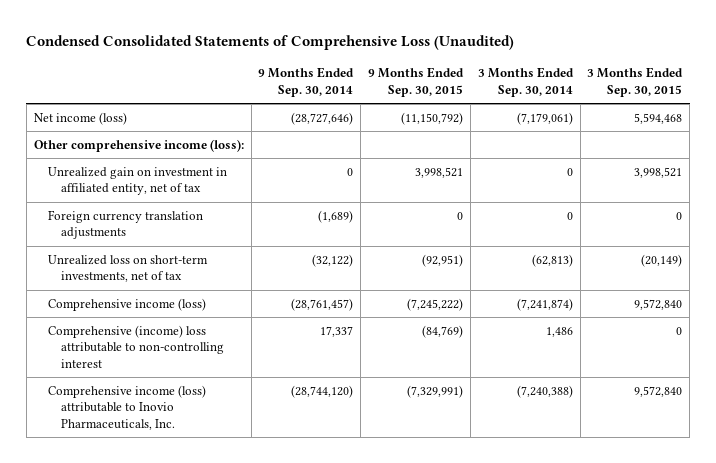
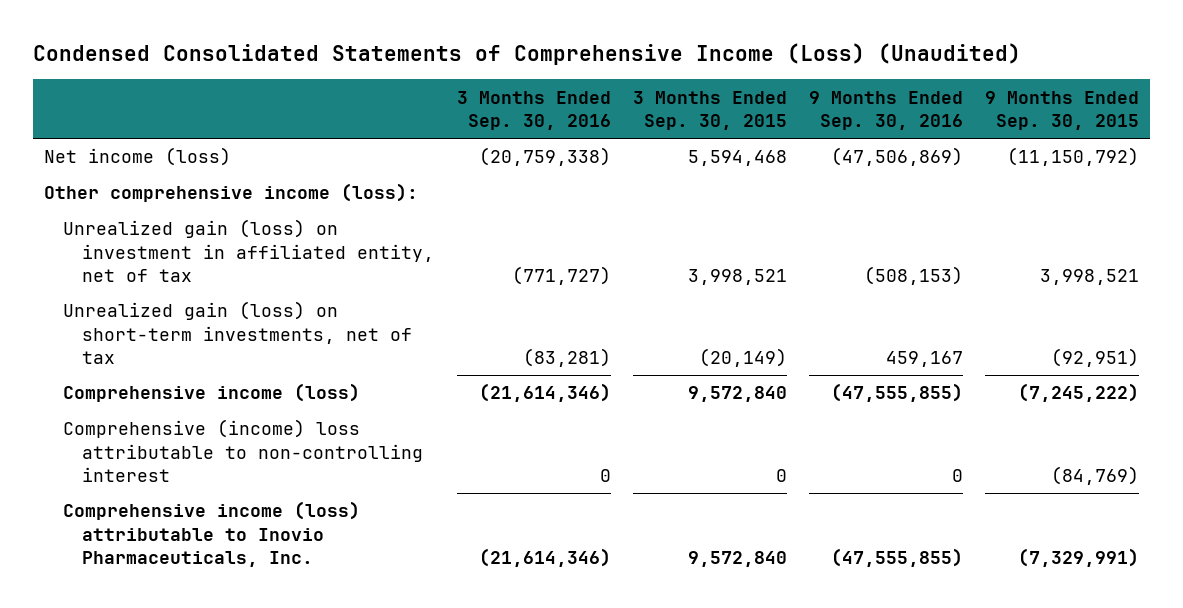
[26,35,515,51] Condensed Consolidated Statements of Comprehensive Loss (Unaudited) -> [33,43,1022,66] Condensed Consolidated Statements of Comprehensive Income (Loss) (Unaudited)
[258,67,355,97] 9 Months Ended Sep. 30, 2014 -> none
[477,67,574,97] 3 Months Ended Sep. 30, 2014 -> none
none -> [456,90,611,131] 3 Months Ended Sep. 30, 2016
none -> [809,90,964,131] 9 Months Ended Sep. 30, 2016
[47,209,203,240] Foreign currency translation adjustments -> none
[47,166,227,196] Unrealized gain on investment in affiliated entity, net of tax -> [63,219,435,282] Unrealized gain (loss) on investment in affiliated entity, net of tax
[47,254,208,283] Unrealized loss on short-term investments, net of tax -> [63,301,413,364] Unrealized gain (loss) on short-term investments, net of tax

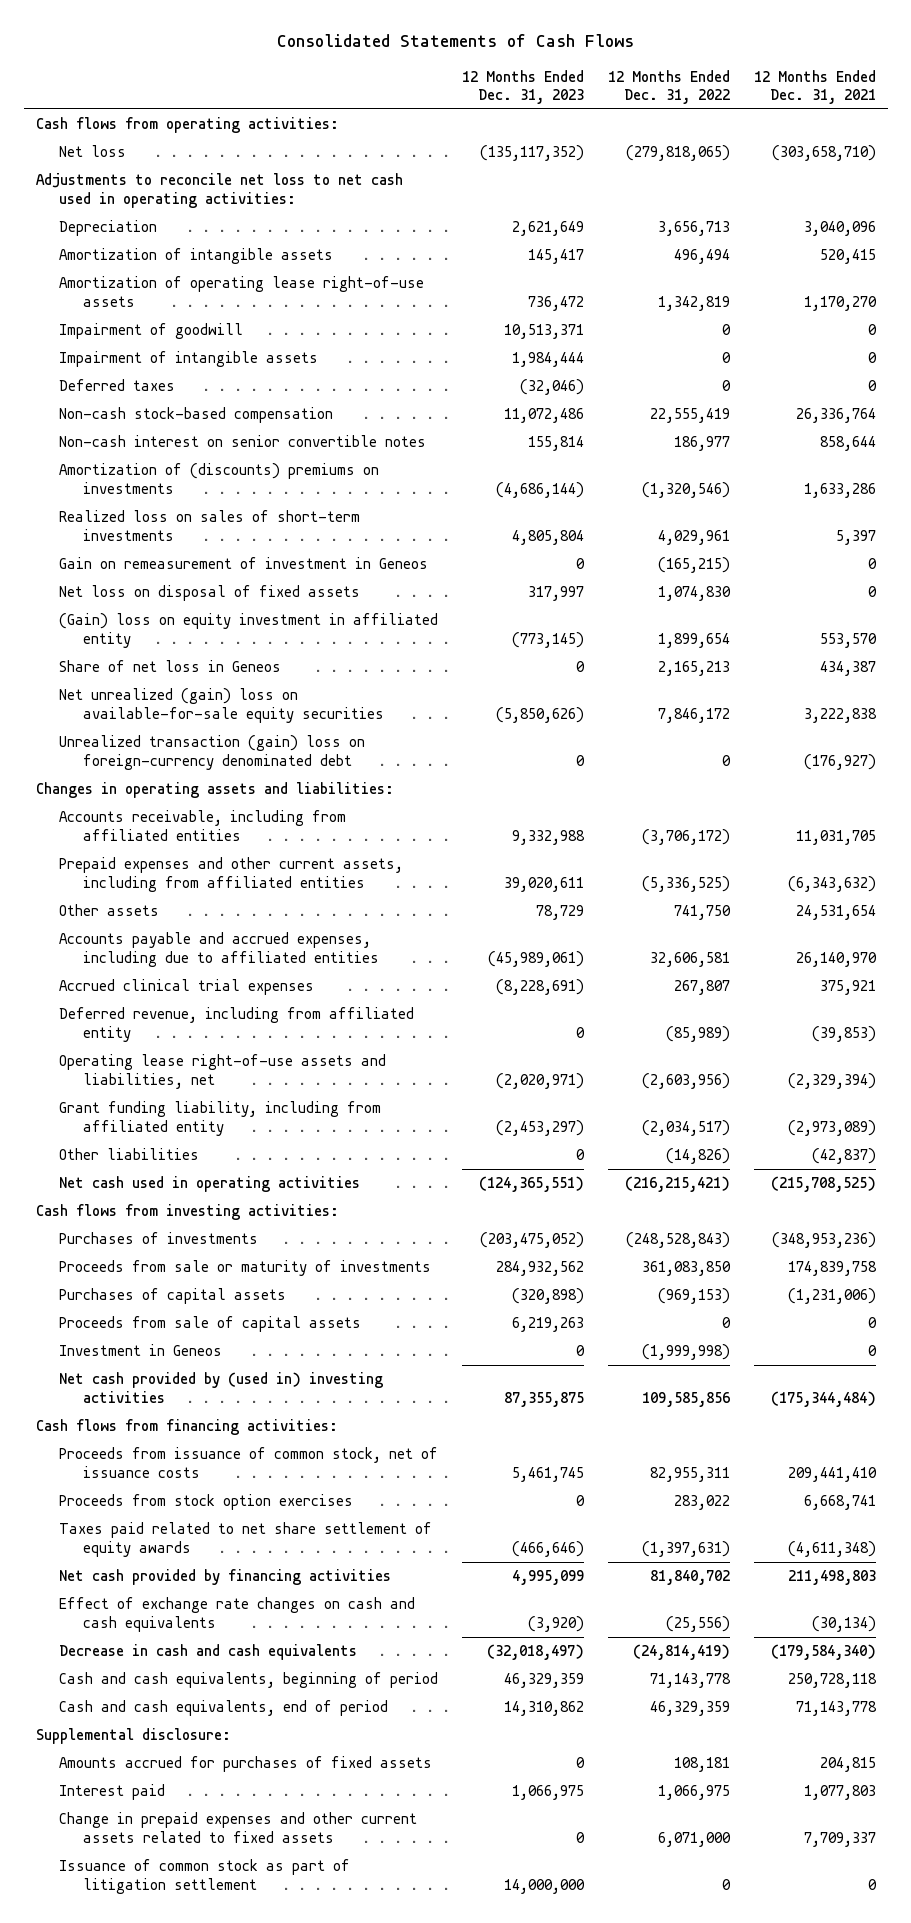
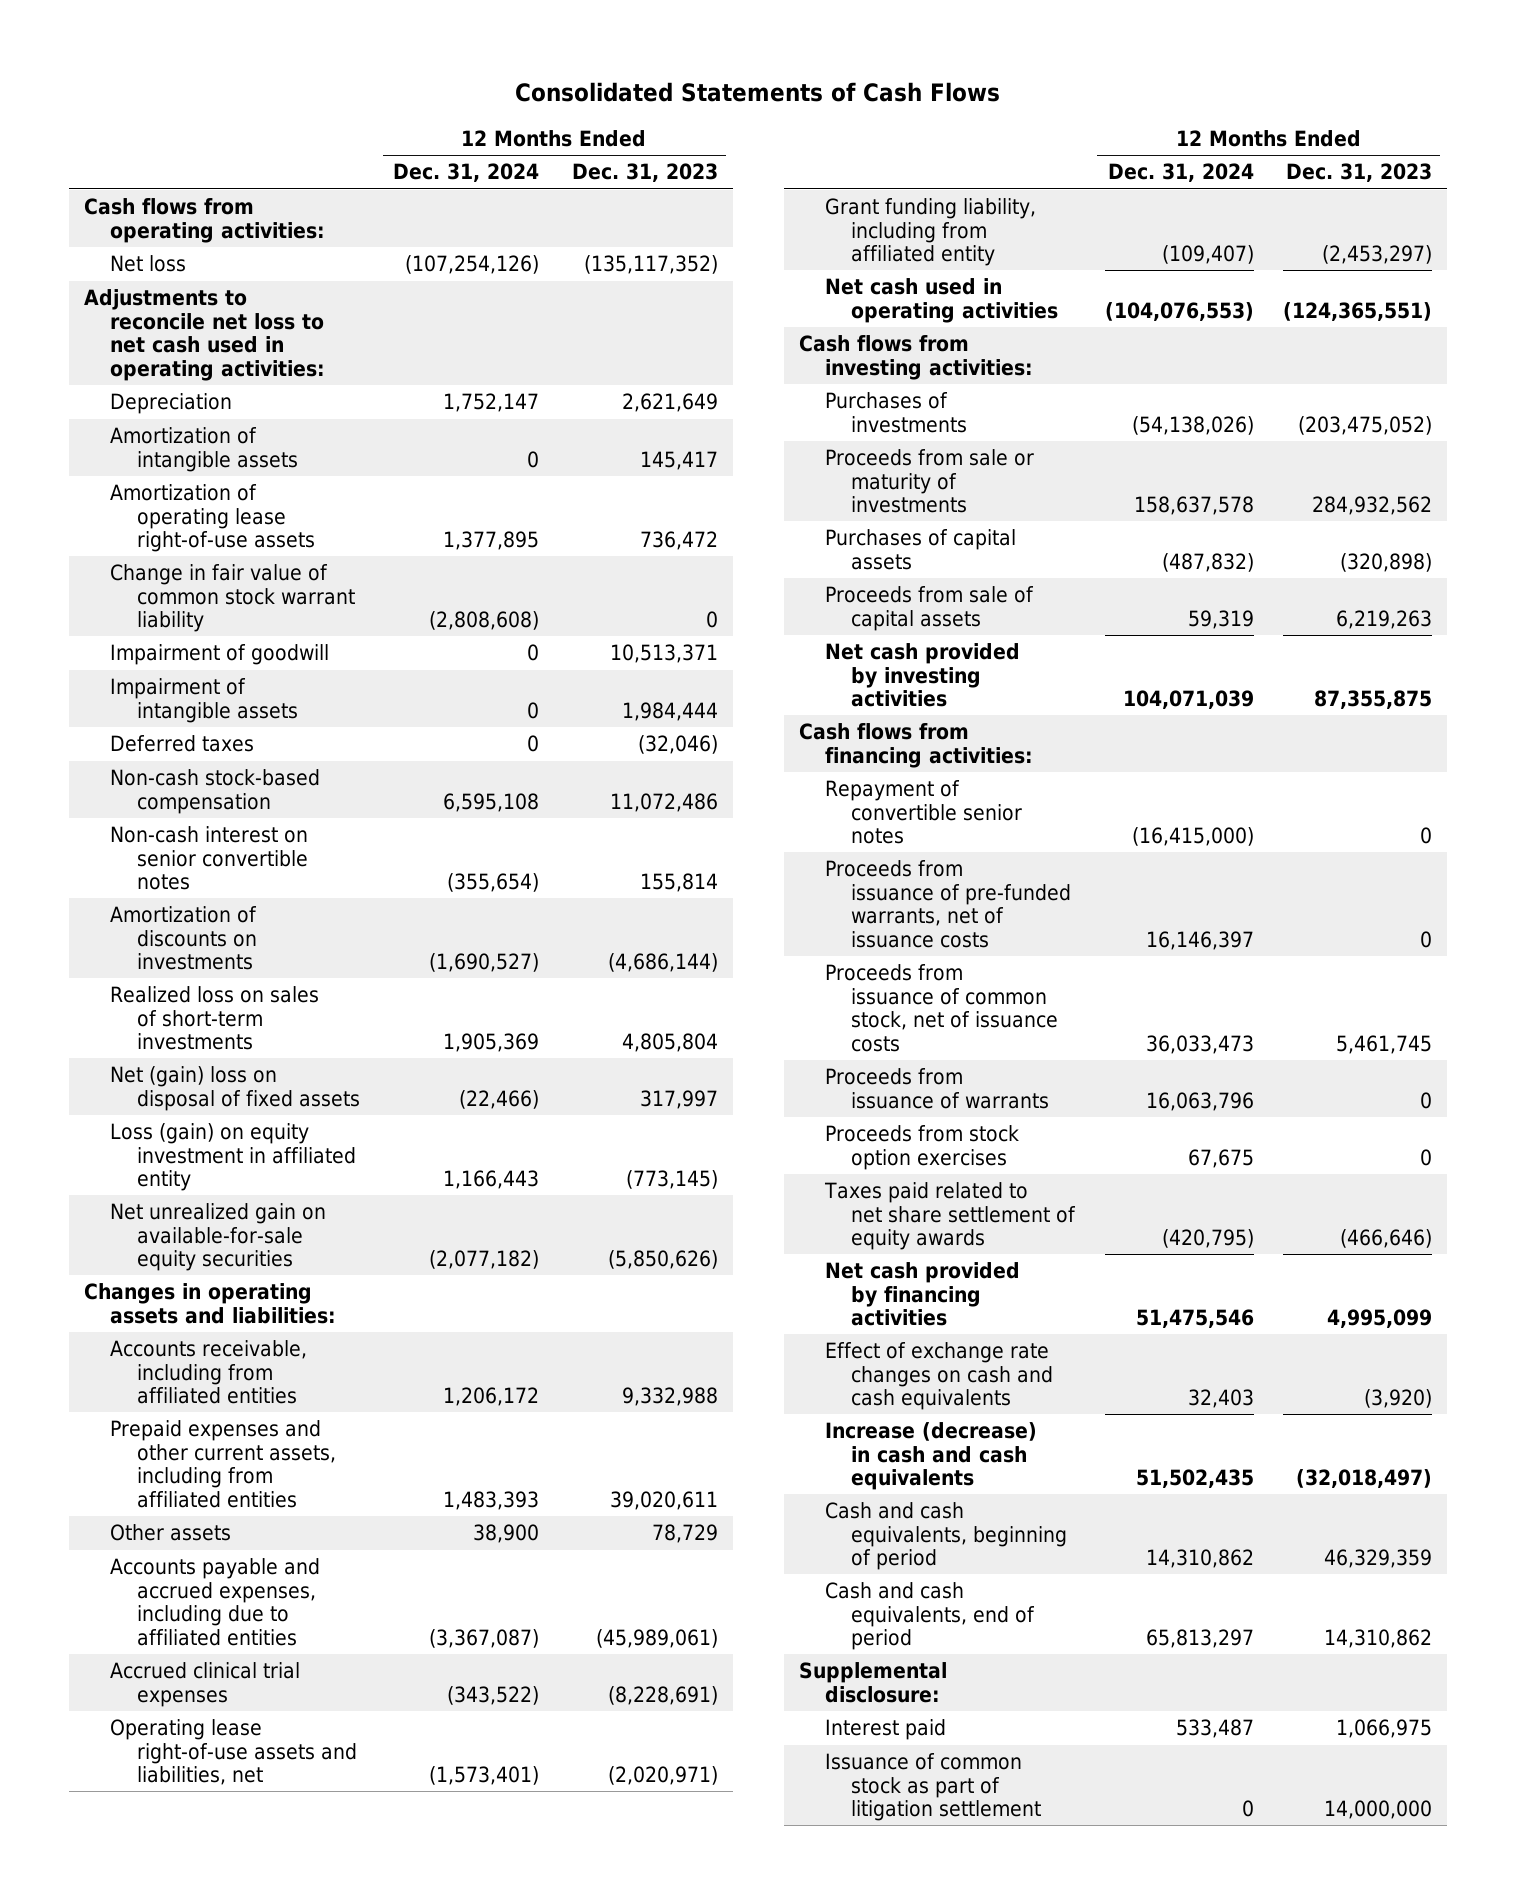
[607,69,730,104] 12 Months Ended Dec. 31, 2022 -> none
[753,69,876,104] 12 Months Ended Dec. 31, 2021 -> none
none -> [393,163,540,183] Dec. 31, 2024
none -> [110,564,355,633] Change in fair value of common stock warrant liability
[59,463,380,494] Amortization of (discounts) premiums on investments -> [110,906,258,971] Amortization of discounts on investments
[59,557,429,570] Gain on remeasurement of investment in Geneos -> none
[59,660,282,673] Share of net loss in Geneos -> none
[59,735,366,770] Unrealized transaction (gain) loss on foreign-currency denominated debt -> none
[59,585,361,602] Net loss on disposal of fixed assets -> [110,1066,360,1111] Net (gain) loss on disposal of fixed assets
[59,613,439,648] (Gain) loss on equity investment in affiliated entity -> [110,1123,356,1192] Loss (gain) on equity investment in affiliated entity
[59,688,384,723] Net unrealized (gain) loss on available-for-sale equity securities -> [110,1203,327,1272] Net unrealized gain on available-for-sale equity securities
[59,1007,415,1042] Deferred revenue, including from affiliated entity -> none
[59,1148,200,1161] Other liabilities -> none
[59,1344,223,1357] Investment in Geneos -> none
[59,1372,384,1403] Net cash provided by (used in) investing activities -> [824,643,1020,708] Net cash provided by investing activities
none -> [824,780,1022,845] Repayment of convertible senior notes
none -> [824,860,1071,948] Proceeds from issuance of pre-funded warrants, net of issuance costs
none -> [824,1068,1049,1109] Proceeds from issuance of warrants
[59,1644,358,1661] Decrease in cash and cash equivalents -> [824,1422,1037,1491] Increase (decrease) in cash and cash equivalents
[59,1756,433,1773] Amounts accrued for purchases of fixed assets -> none
[59,1812,418,1843] Change in prepaid expenses and other current assets related to fixed assets -> none

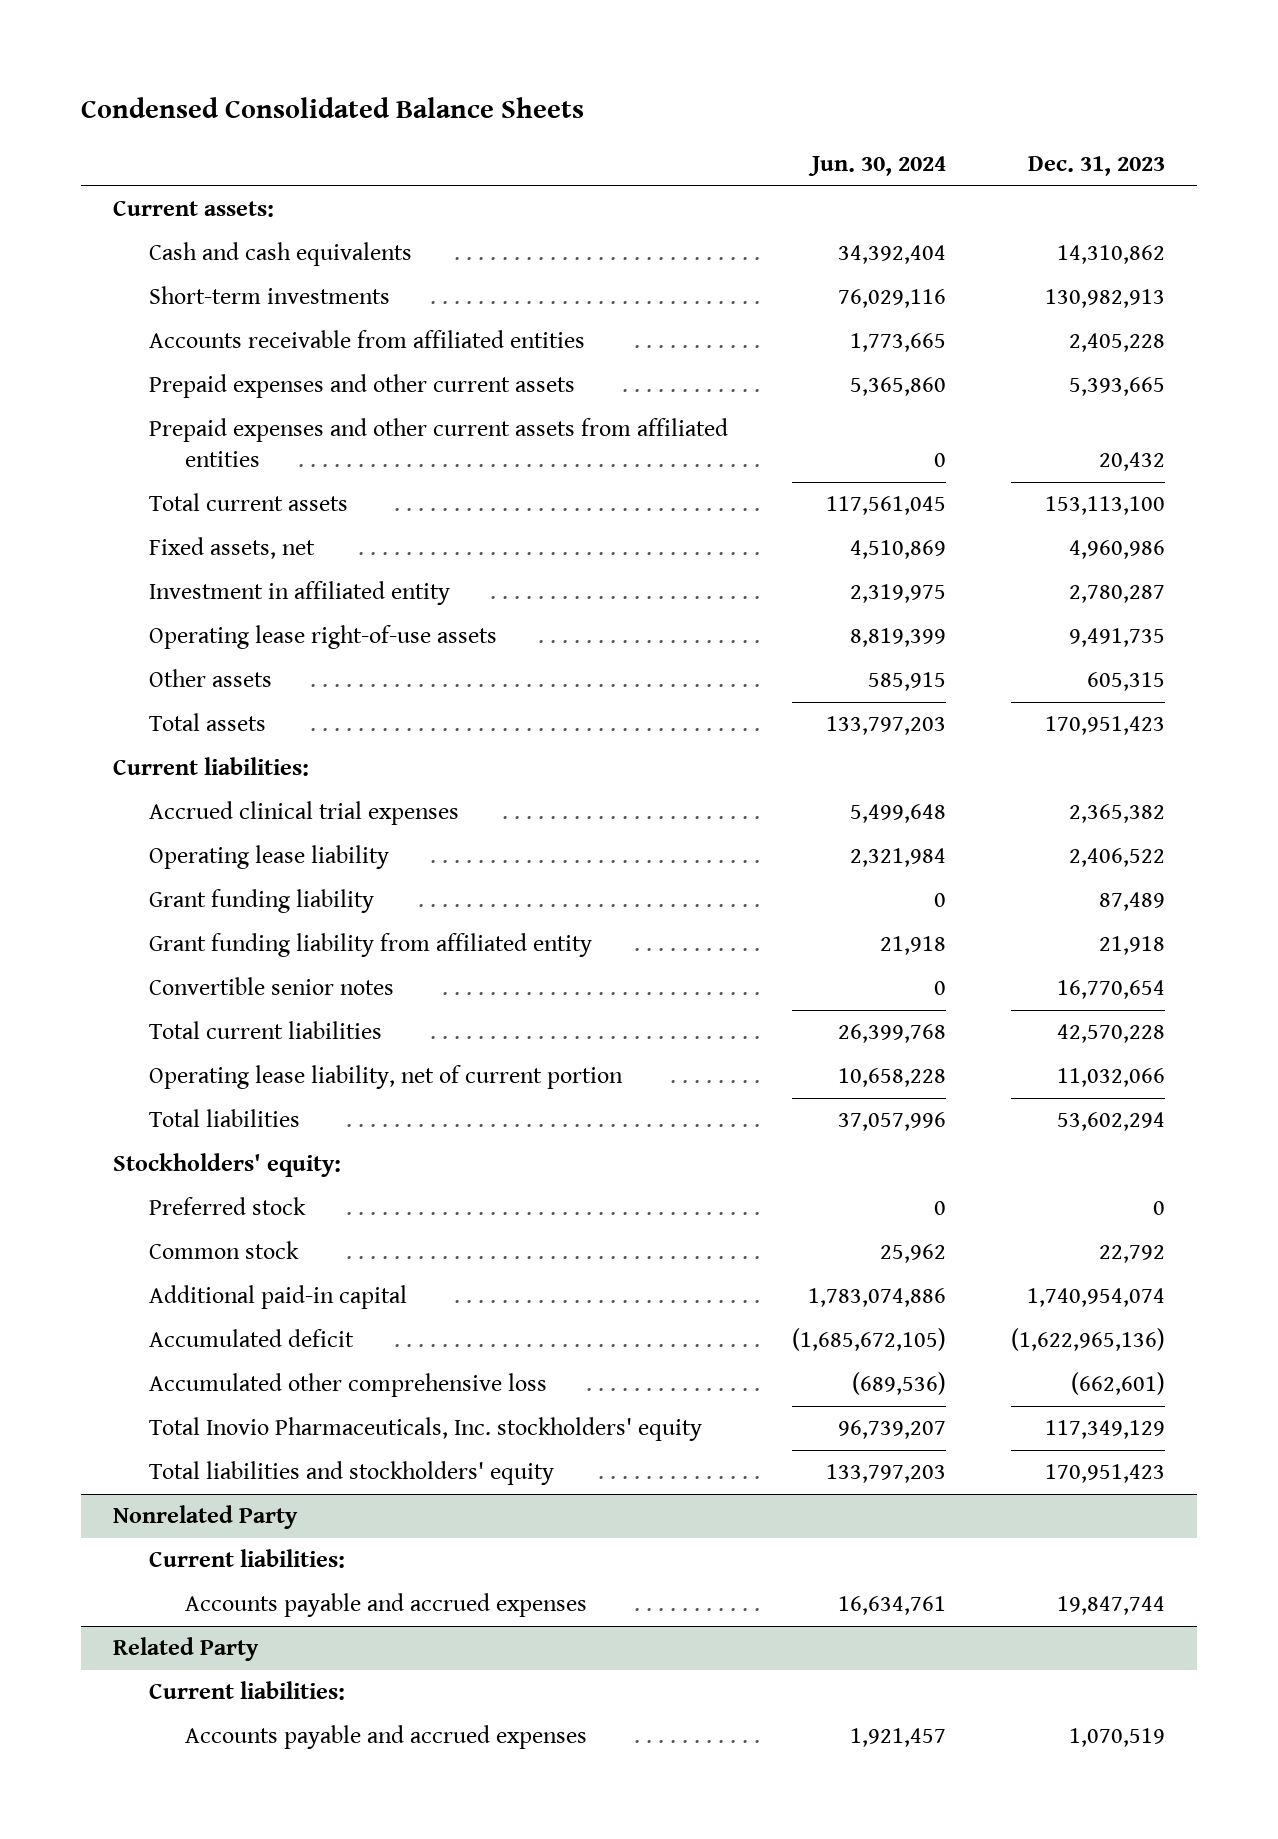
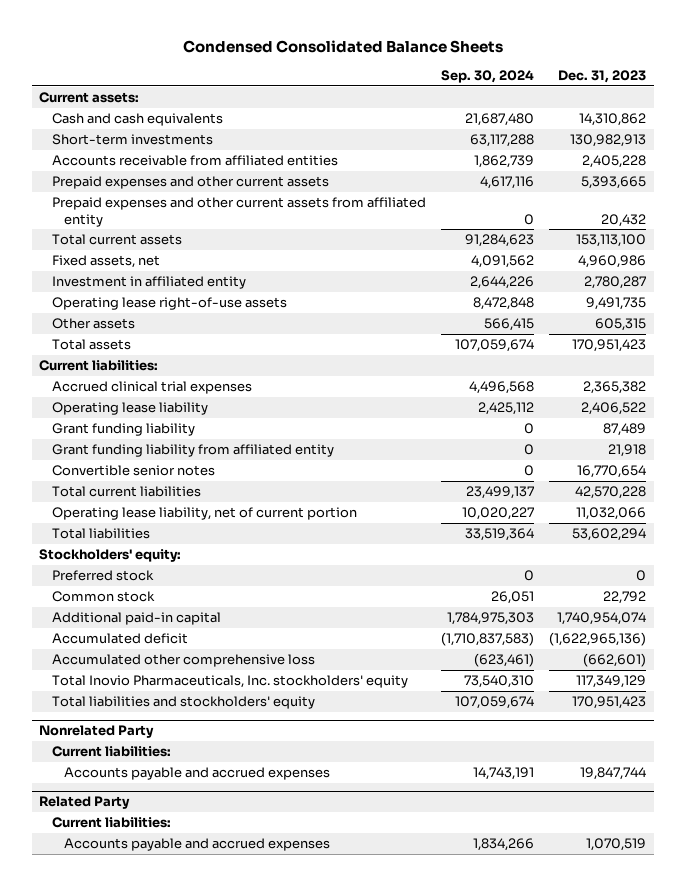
[808,156,947,177] Jun. 30, 2024 -> none
none -> [440,69,534,83] Sep. 30, 2024
[148,418,728,468] Prepaid expenses and other current assets from affiliated entities -> [51,197,426,227] Prepaid expenses and other current assets from affiliated entity

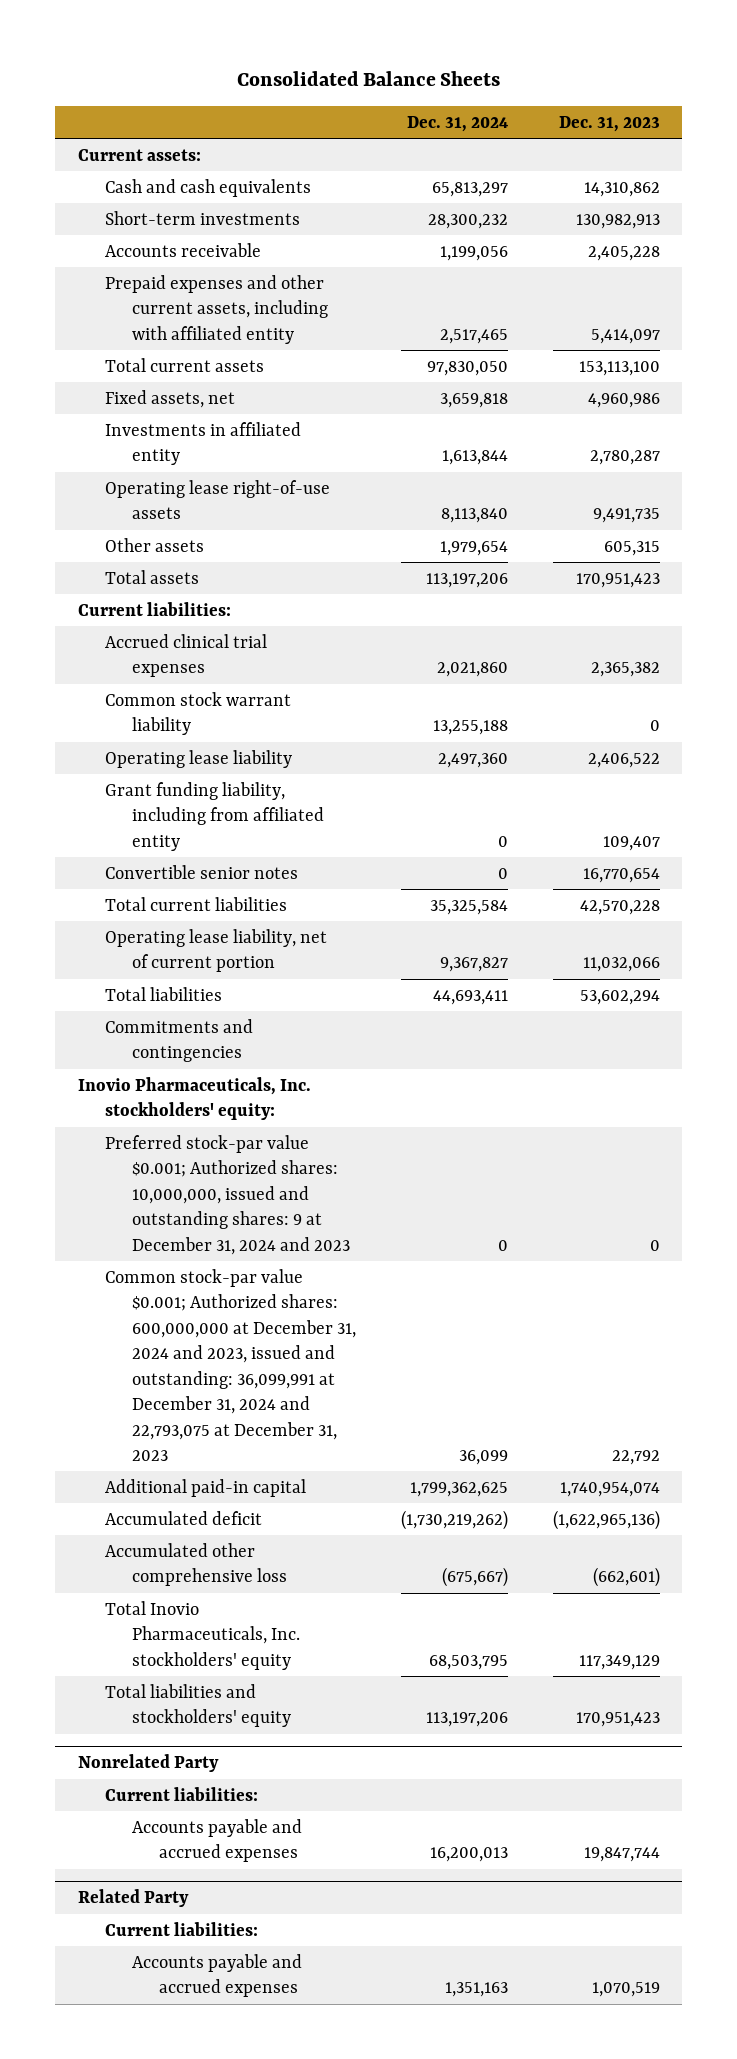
[182,39,503,53] Condensed Consolidated Balance Sheets -> [236,71,500,87] Consolidated Balance Sheets
[440,69,534,83] Sep. 30, 2024 -> none
none -> [406,115,508,132] Dec. 31, 2024
[51,197,426,227] Prepaid expenses and other current assets from affiliated entity -> none
[51,155,338,167] Accounts receivable from affiliated entities -> [104,242,261,257] Accounts receivable
[51,176,329,190] Prepaid expenses and other current assets -> [104,274,328,344] Prepaid expenses and other current assets, including with affiliated entity
[581,176,647,190] 5,393,665 -> [590,328,660,344] 5,414,097
[51,276,246,290] Investment in affiliated entity -> [104,421,301,466] Investments in affiliated entity
none -> [104,691,291,736] Common stock warrant liability
[51,444,334,458] Grant funding liability from affiliated entity -> none
[51,423,195,437] Grant funding liability -> [104,781,324,851] Grant funding liability, including from affiliated entity
[603,423,647,437] 87,489 -> [602,835,660,851] 109,407
[39,549,182,563] Stockholders' equity: -> none
none -> [104,1018,253,1063] Commitments and contingencies
none -> [77,1076,311,1121] Inovio Pharmaceuticals, Inc. stockholders' equity:
[51,570,154,582] Preferred stock -> [104,1134,350,1255] Preferred stock-par value $0.001; Authorized shares: 10,000,000, issued and outstanding shares: 9 at December 31, 2024 and 2023
[51,591,155,603] Common stock -> [104,1268,356,1462] Common stock-par value $0.001; Authorized shares: 600,000,000 at December 31, 2024 and 2023, issued and outstanding: 36,099,991 at December 31, 2024 and 22,793,075 at December 31, 2023

